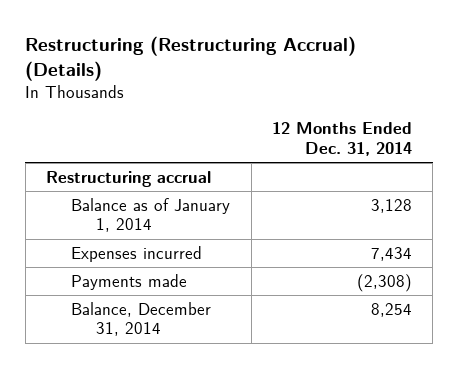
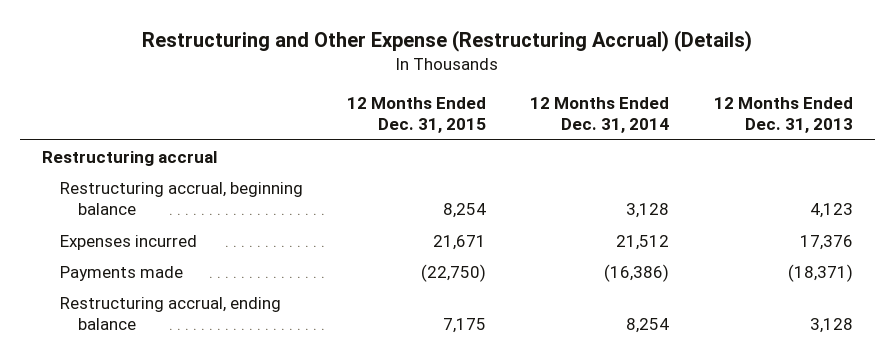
[25,35,357,82] Restructuring (Restructuring Accrual) (Details) -> [142,29,753,52] Restructuring and Other Expense (Restructuring Accrual) (Details)
none -> [347,96,487,134] 12 Months Ended Dec. 31, 2015
none -> [713,96,853,134] 12 Months Ended Dec. 31, 2013
[71,197,231,233] Balance as of January 1, 2014 -> [59,181,303,216] Restructuring accrual, beginning balance
[370,246,412,261] 7,434 -> [616,234,670,250] 21,512
[356,273,412,292] (2,308) -> [604,263,670,282] (16,386)
[71,301,212,337] Balance, December 31, 2014 -> [59,296,281,331] Restructuring accrual, ending balance

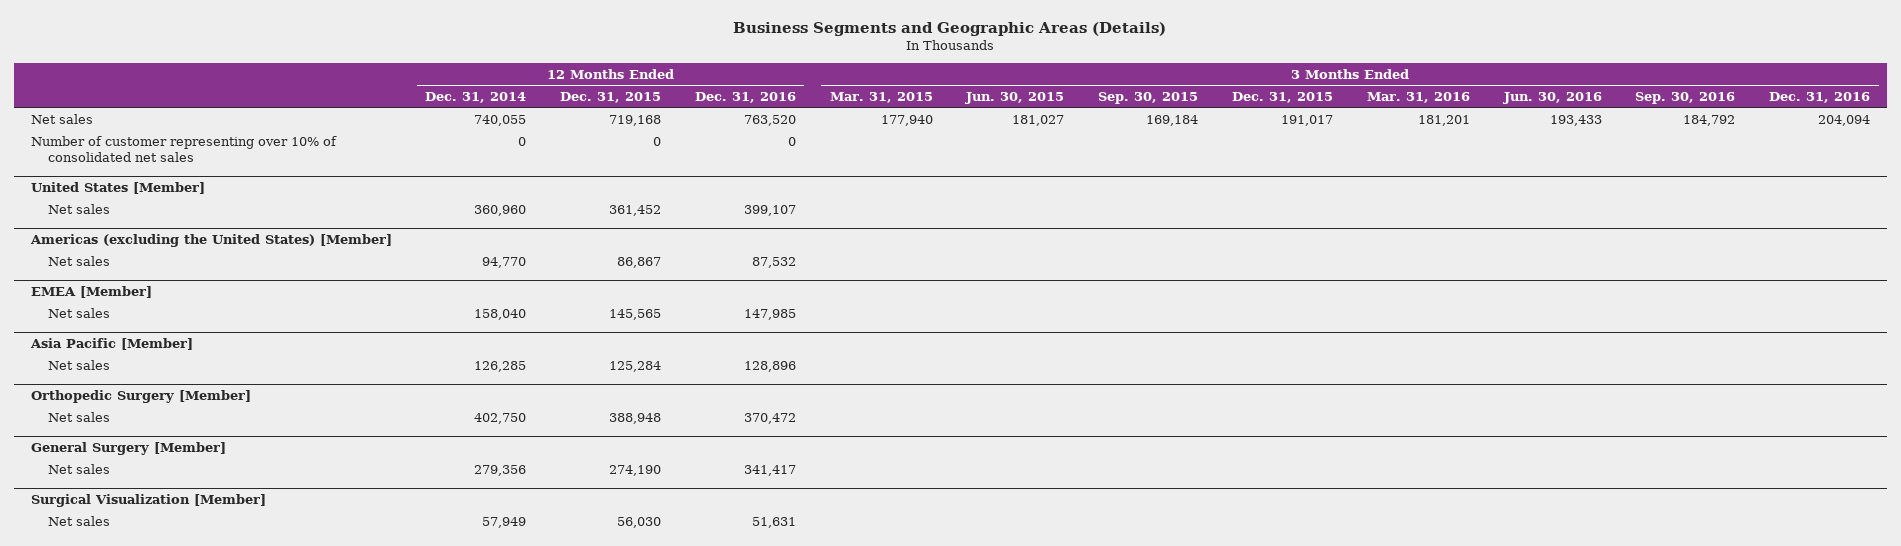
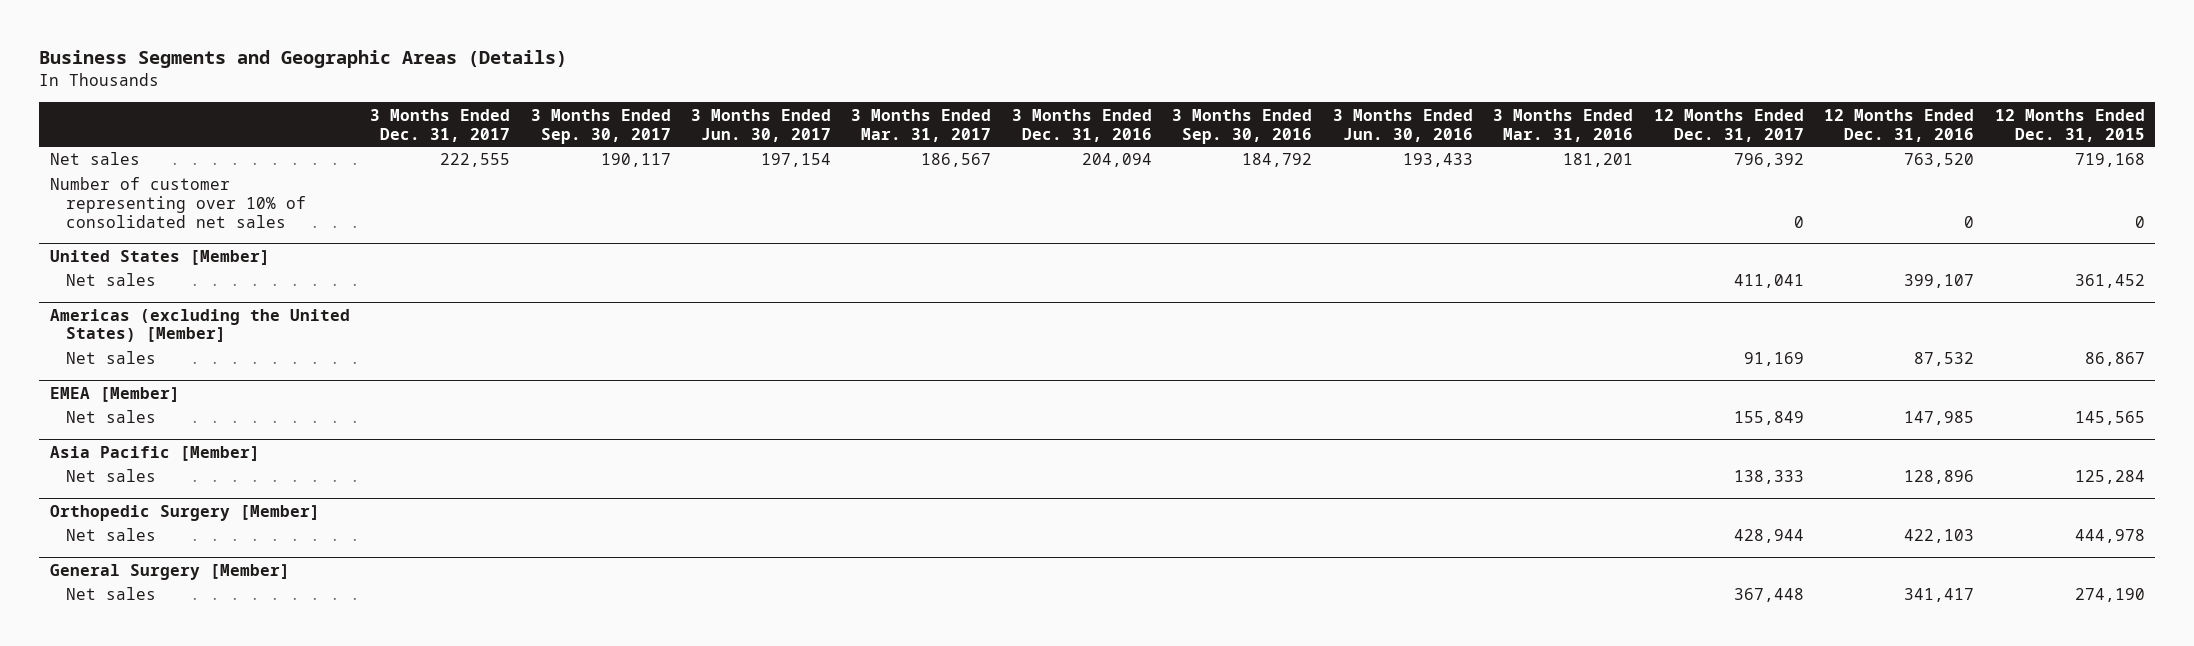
[425,91,527,103] Dec. 31, 2014 -> none
[829,91,933,103] Mar. 31, 2015 -> none
[965,91,1065,104] Jun. 30, 2015 -> none
[1098,91,1199,104] Sep. 30, 2015 -> none
[1232,91,1334,103] Dec. 31, 2015 -> none
none -> [370,108,511,142] 3 Months Ended Dec. 31, 2017
none -> [530,108,671,144] 3 Months Ended Sep. 30, 2017
none -> [691,108,832,142] 3 Months Ended Jun. 30, 2017
none -> [851,108,992,142] 3 Months Ended Mar. 31, 2017
none -> [1653,108,1804,142] 12 Months Ended Dec. 31, 2017
[609,412,662,424] 388,948 -> [2074,529,2145,544] 444,978
[743,412,796,424] 370,472 -> [1904,529,1975,544] 422,103
[30,493,266,507] Surgical Visualization [Member] -> none
[47,515,110,526] Net sales -> none

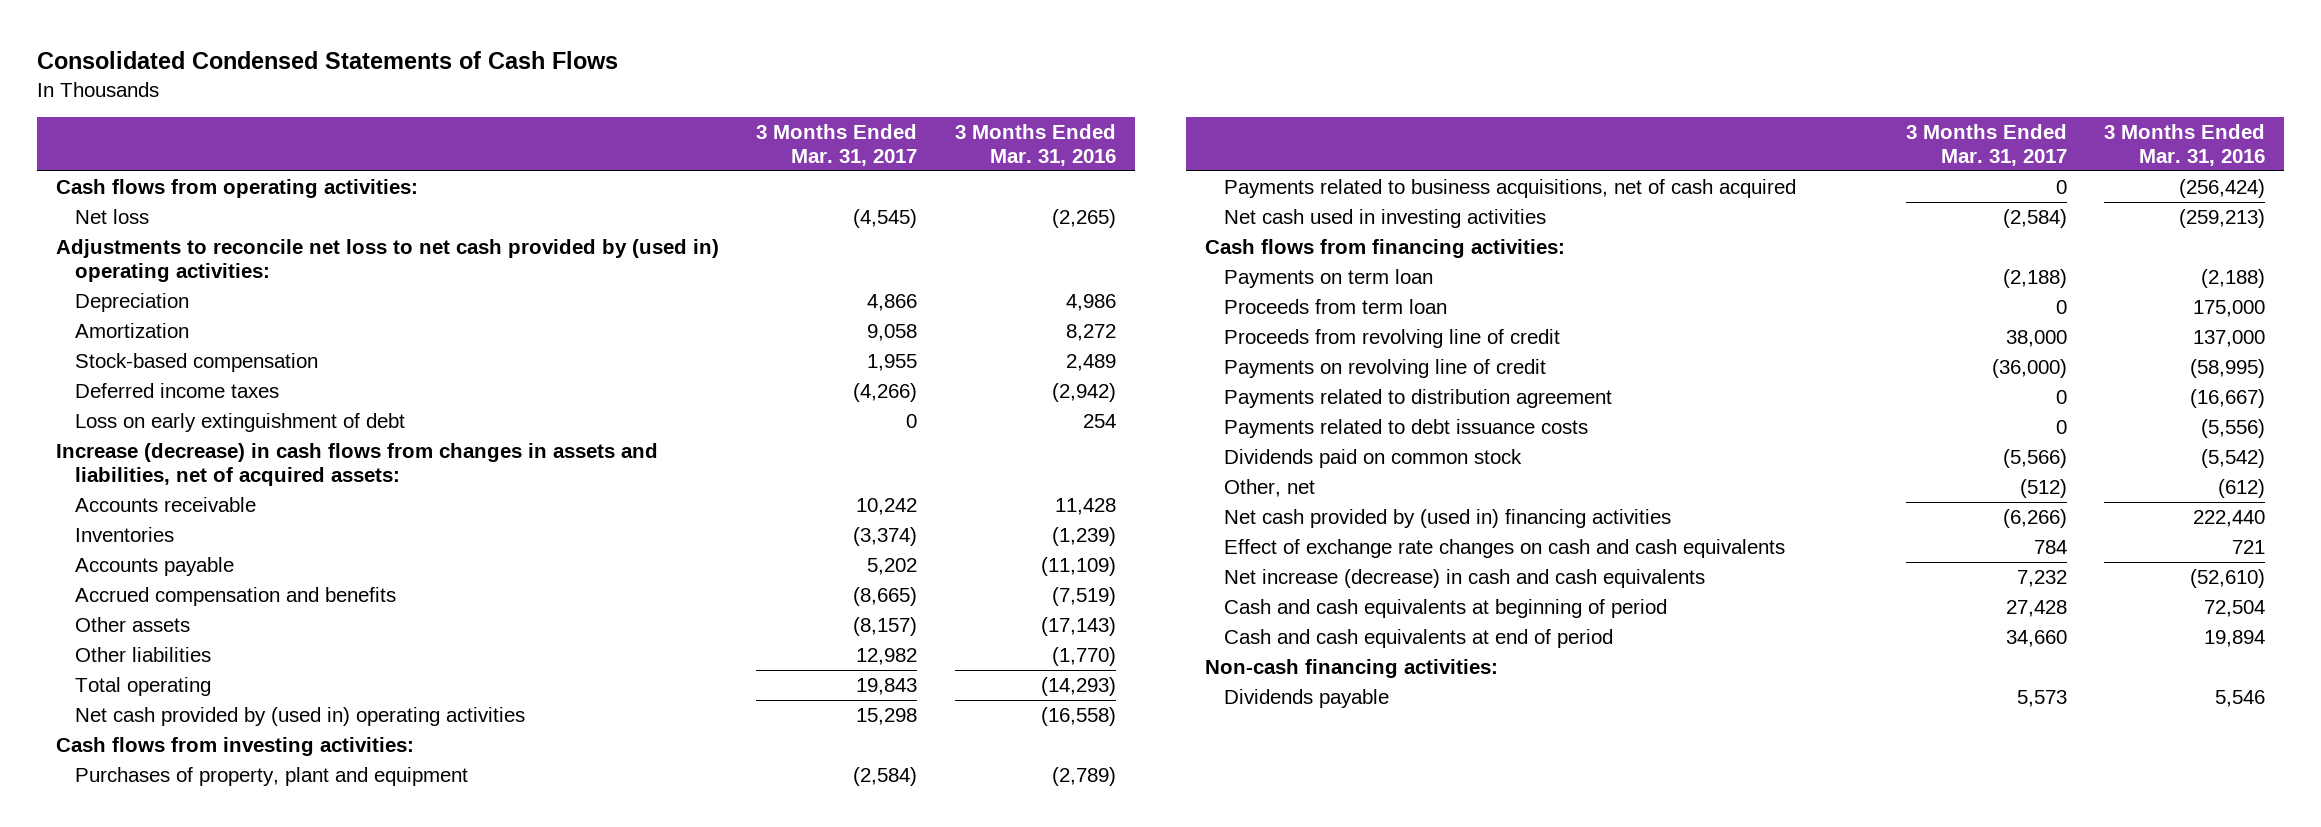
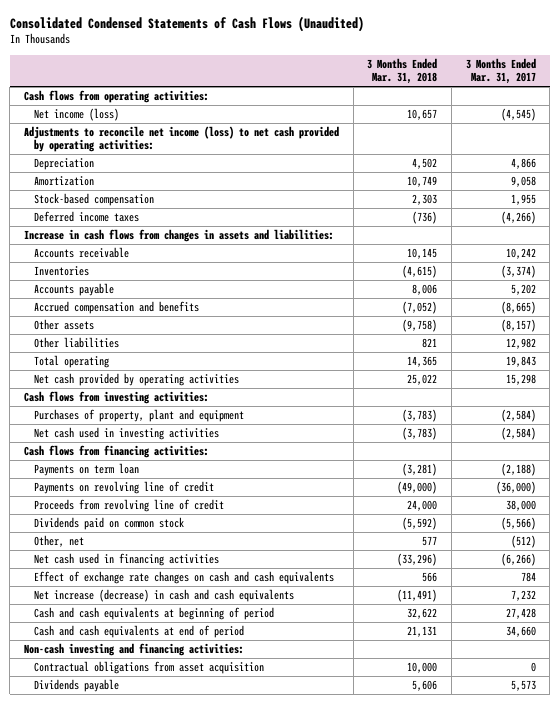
[37,50,619,69] Consolidated Condensed Statements of Cash Flows -> [9,15,364,32] Consolidated Condensed Statements of Cash Flows (Unaudited)
[955,124,1117,166] 3 Months Ended Mar. 31, 2016 -> none
none -> [367,57,438,85] 3 Months Ended Mar. 31, 2018
[75,209,150,225] Net loss -> [33,108,119,122] Net income (loss)
[55,239,719,282] Adjustments to reconcile net loss to net cash provided by (used in) operating activities: -> [23,126,339,153] Adjustments to reconcile net income (loss) to net cash provided by operating activities:
[75,413,406,433] Loss on early extinguishment of debt -> none
[55,443,658,486] Increase (decrease) in cash flows from changes in assets and liabilities, net of acquired assets: -> [23,229,334,243] Increase in cash flows from changes in assets and liabilities:
[75,707,526,727] Net cash provided by (used in) operating activities -> [33,373,239,387] Net cash provided by operating activities
[1224,179,1797,199] Payments related to business acquisitions, net of cash acquired -> none
[1224,299,1448,315] Proceeds from term loan -> none
[1224,389,1613,409] Payments related to distribution agreement -> none
[1224,419,1589,439] Payments related to debt issuance costs -> none
[1224,329,1561,349] Proceeds from revolving line of credit -> [33,499,224,513] Proceeds from revolving line of credit
[1224,509,1672,529] Net cash provided by (used in) financing activities -> [33,553,219,567] Net cash used in financing activities
[1204,659,1498,679] Non-cash financing activities: -> [23,643,244,657] Non-cash investing and financing activities:
none -> [33,661,264,675] Contractual obligations from asset acquisition

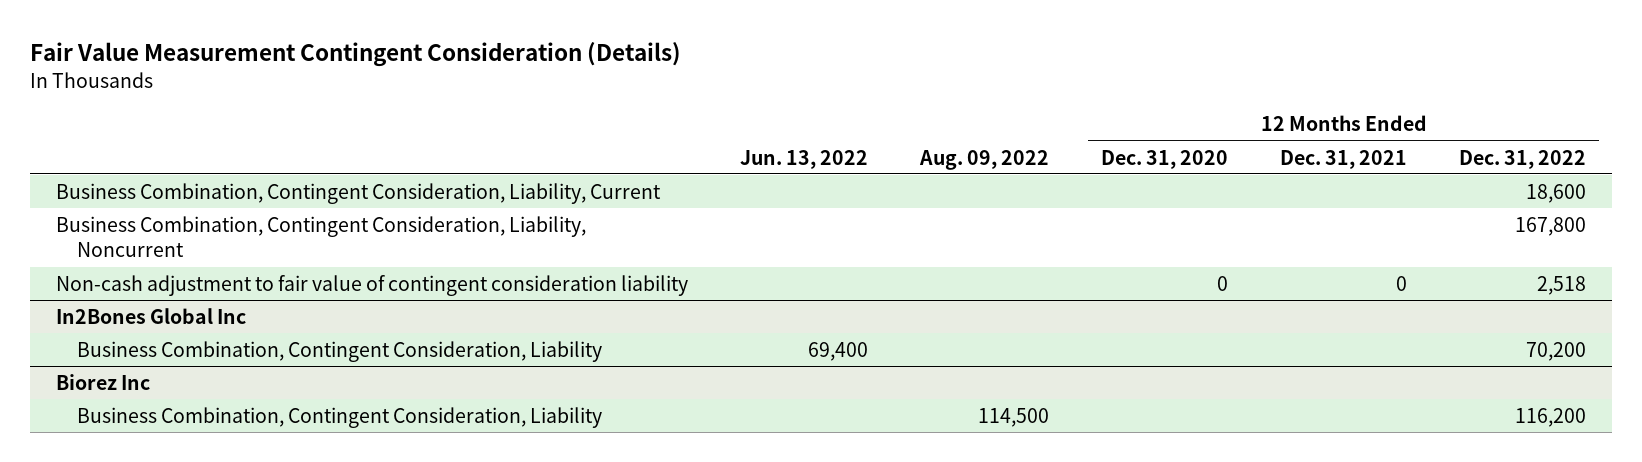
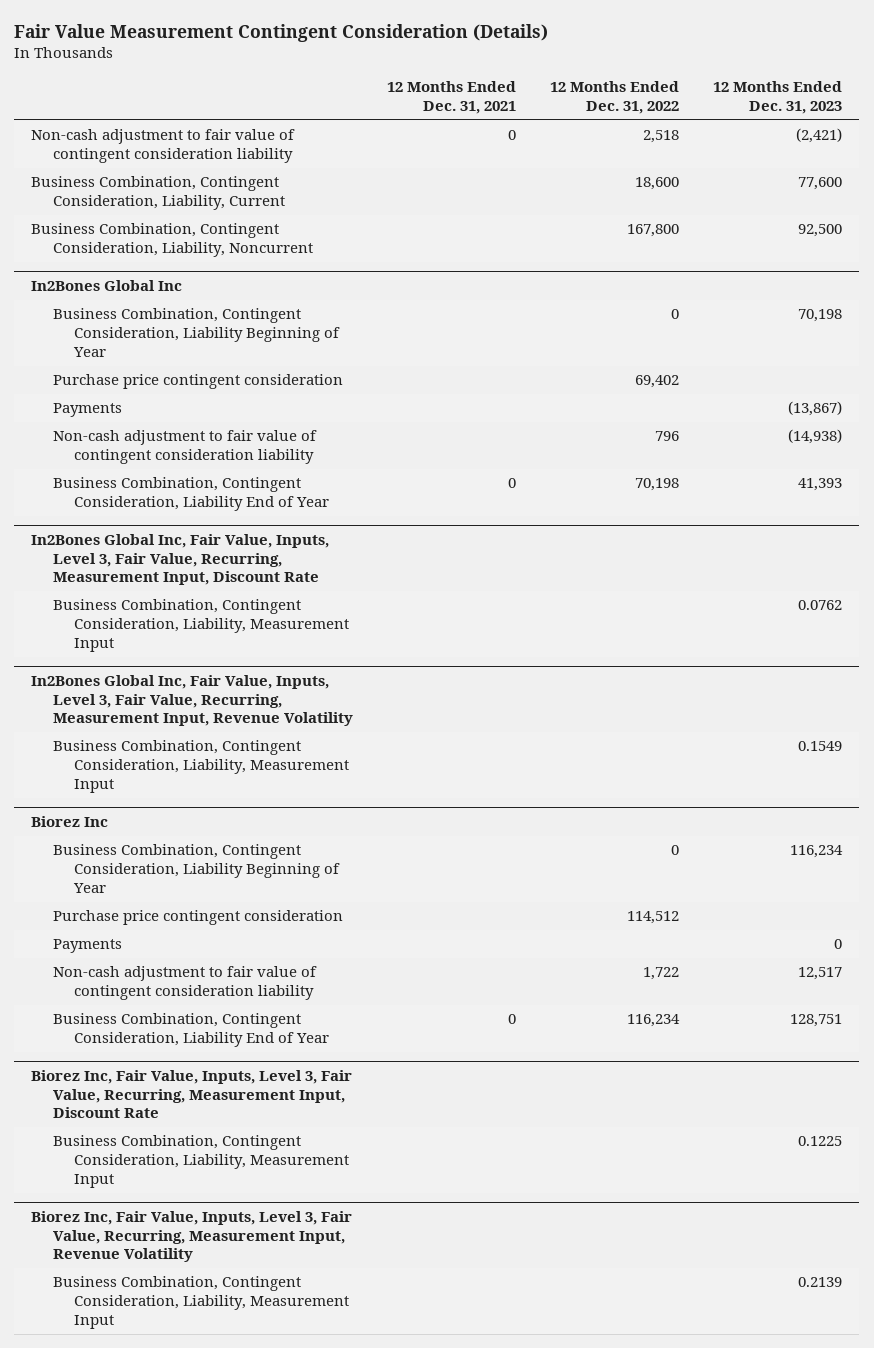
[740,149,869,169] Jun. 13, 2022 -> none
[919,149,1050,170] Aug. 09, 2022 -> none
[1101,149,1229,169] Dec. 31, 2020 -> none
none -> [713,81,843,115] 12 Months Ended Dec. 31, 2023
[56,274,689,296] Non-cash adjustment to fair value of contingent consideration liability -> [31,129,296,164] Non-cash adjustment to fair value of contingent consideration liability
[77,340,603,362] Business Combination, Contingent Consideration, Liability -> [52,308,341,358] Business Combination, Contingent Consideration, Liability Beginning of Year
[1525,341,1586,361] 70,200 -> [671,309,680,320] 0
none -> [52,374,343,390] Purchase price contingent consideration
none -> [52,403,122,418] Payments
none -> [52,430,317,465] Non-cash adjustment to fair value of contingent consideration liability
none -> [52,477,330,512] Business Combination, Contingent Consideration, Liability End of Year
none -> [31,533,330,586] In2Bones Global Inc, Fair Value, Inputs, Level 3, Fair Value, Recurring, Measurement Input, Discount Rate
none -> [52,599,350,653] Business Combination, Contingent Consideration, Liability, Measurement Input
none -> [31,674,353,727] In2Bones Global Inc, Fair Value, Inputs, Level 3, Fair Value, Recurring, Measurement Input, Revenue Volatility
none -> [52,740,350,794] Business Combination, Contingent Consideration, Liability, Measurement Input
[77,406,603,428] Business Combination, Contingent Consideration, Liability -> [52,844,341,894] Business Combination, Contingent Consideration, Liability Beginning of Year
[1514,407,1586,427] 116,200 -> [671,845,680,856] 0
none -> [52,910,343,926] Purchase price contingent consideration
none -> [52,939,122,954] Payments
none -> [52,966,317,1001] Non-cash adjustment to fair value of contingent consideration liability
none -> [52,1013,330,1048] Business Combination, Contingent Consideration, Liability End of Year
none -> [31,1069,353,1119] Biorez Inc, Fair Value, Inputs, Level 3, Fair Value, Recurring, Measurement Input, Discount Rate
none -> [52,1135,350,1189] Business Combination, Contingent Consideration, Liability, Measurement Input
none -> [31,1210,353,1263] Biorez Inc, Fair Value, Inputs, Level 3, Fair Value, Recurring, Measurement Input, Revenue Volatility
none -> [52,1276,350,1330] Business Combination, Contingent Consideration, Liability, Measurement Input

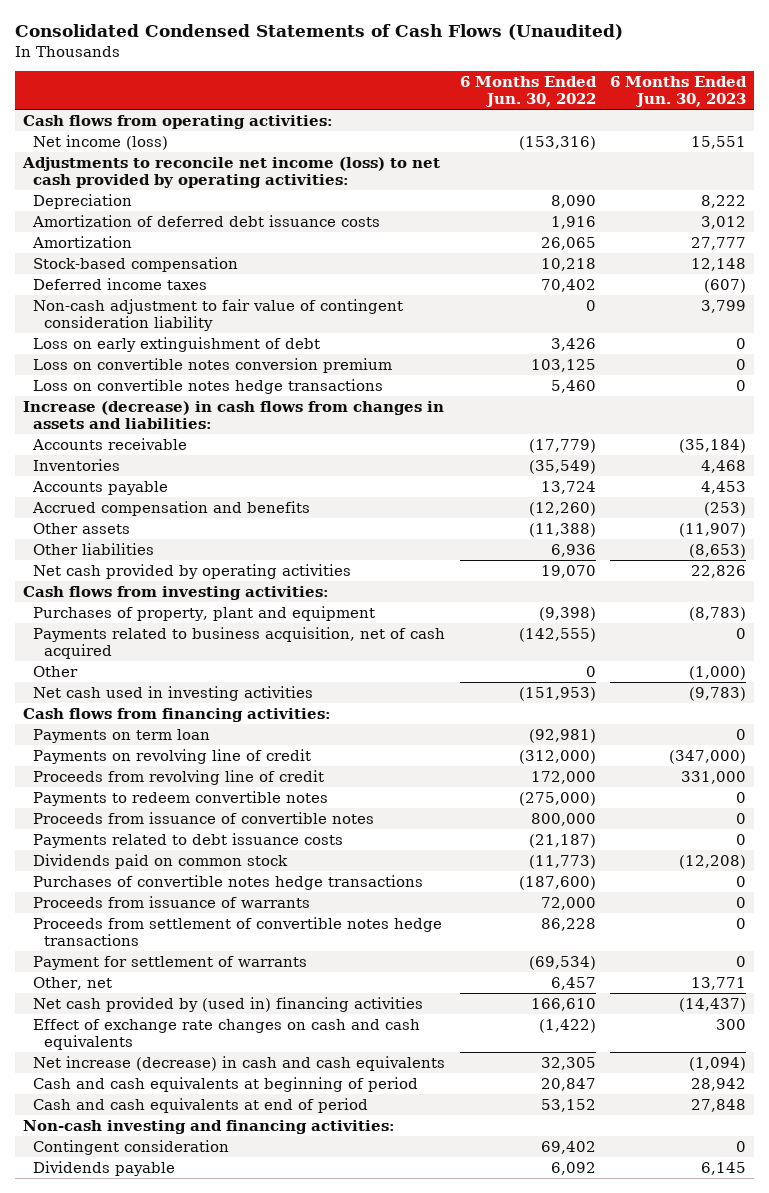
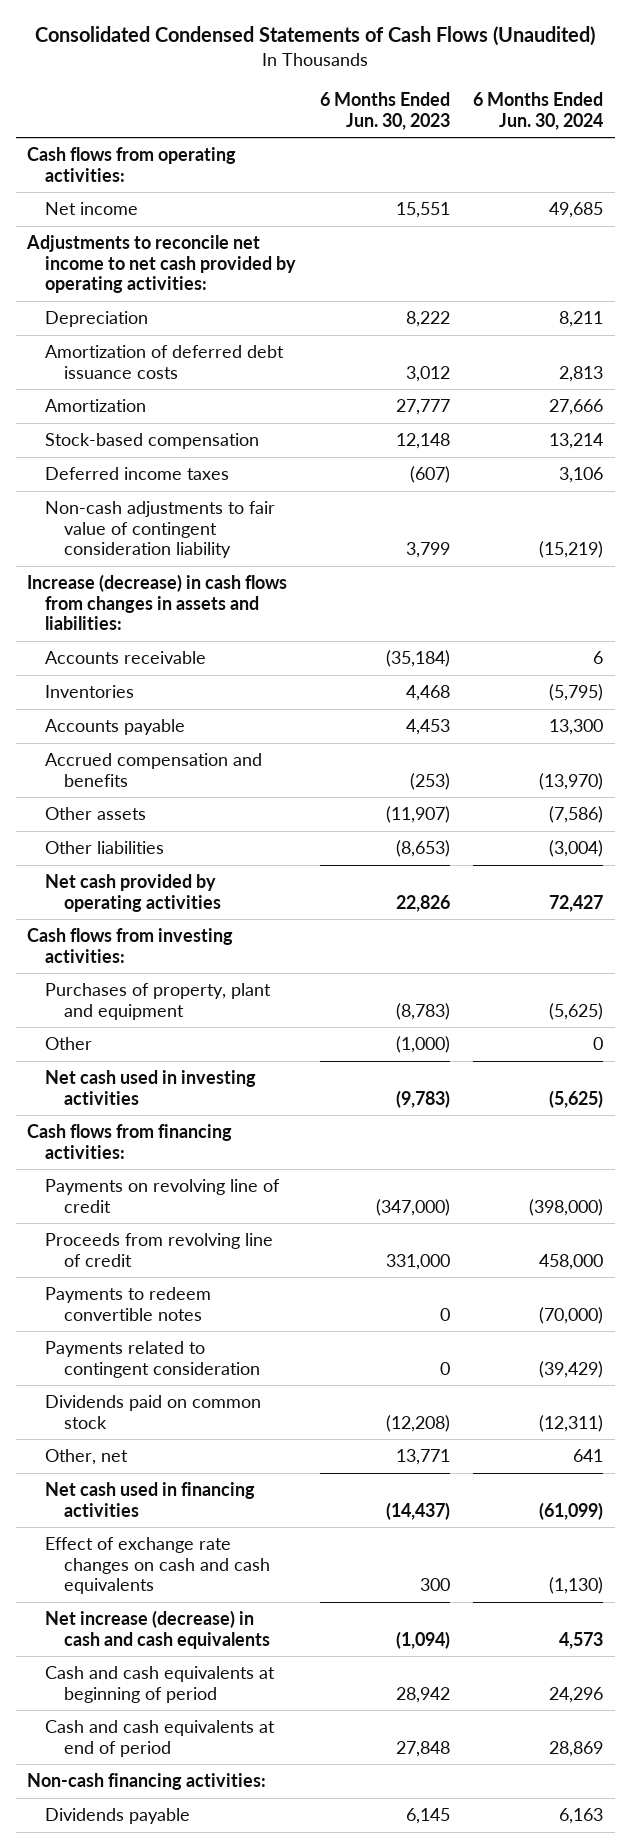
[459,75,597,107] 6 Months Ended Jun. 30, 2022 -> none
none -> [473,92,604,130] 6 Months Ended Jun. 30, 2024
[33,134,169,150] Net income (loss) -> [45,202,139,216] Net income
[21,156,440,188] Adjustments to reconcile net income (loss) to net cash provided by operating activities: -> [26,235,297,294] Adjustments to reconcile net income to net cash provided by operating activities:
[33,336,321,352] Loss on early extinguishment of debt -> none
[33,357,393,373] Loss on convertible notes conversion premium -> none
[33,378,384,394] Loss on convertible notes hedge transactions -> none
[33,298,404,331] Non-cash adjustment to fair value of contingent consideration liability -> [45,501,276,559] Non-cash adjustments to fair value of contingent consideration liability
[33,626,446,659] Payments related to business acquisition, net of cash acquired -> none
[33,728,211,743] Payments on term loan -> none
[33,811,375,824] Proceeds from issuance of convertible notes -> none
[33,832,344,848] Payments related to debt issuance costs -> none
none -> [45,1341,260,1378] Payments related to contingent consideration
[33,874,424,890] Purchases of convertible notes hedge transactions -> none
[33,895,311,908] Proceeds from issuance of warrants -> none
[33,916,443,946] Proceeds from settlement of convertible notes hedge transactions -> none
[33,955,308,970] Payment for settlement of warrants -> none
[33,996,424,1012] Net cash provided by (used in) financing activities -> [45,1482,256,1517] Net cash used in financing activities
[33,1139,230,1155] Contingent consideration -> none
[22,1119,395,1134] Non-cash investing and financing activities: -> [27,1773,267,1791] Non-cash financing activities:

